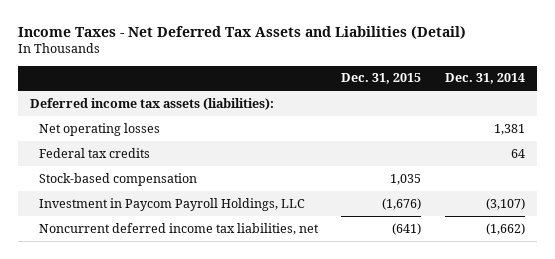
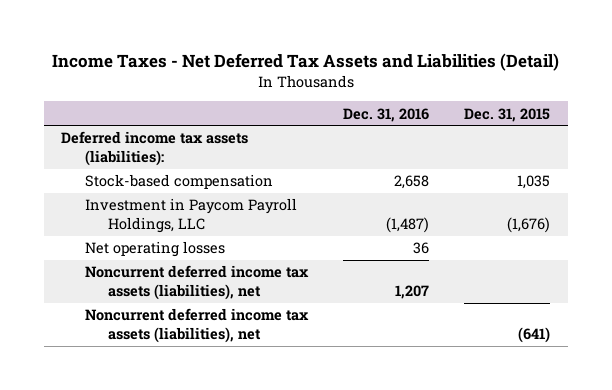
[445,73,526,85] Dec. 31, 2014 -> none
none -> [343,107,430,122] Dec. 31, 2016
[38,147,150,158] Federal tax credits -> none
[38,122,160,136] Net operating losses -> [84,241,225,258] Net operating losses
none -> [84,265,309,301] Noncurrent deferred income tax assets (liabilities), net
[38,222,319,235] Noncurrent deferred income tax liabilities, net -> [84,308,309,344] Noncurrent deferred income tax assets (liabilities), net

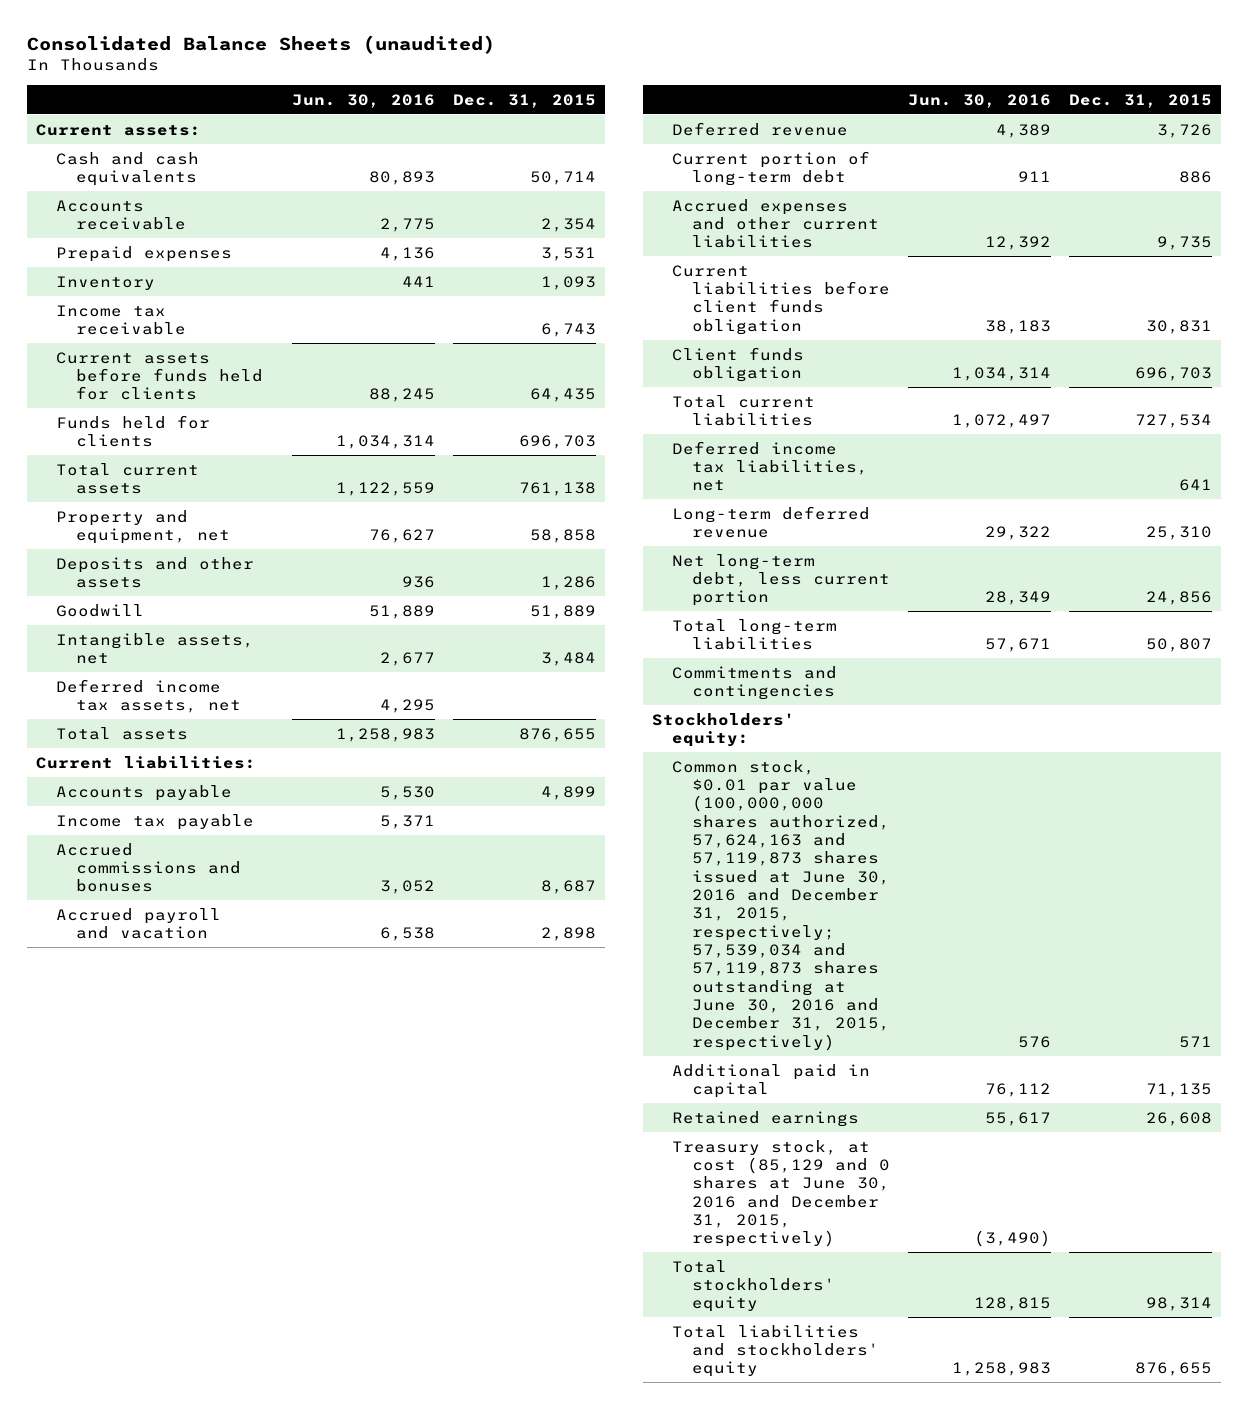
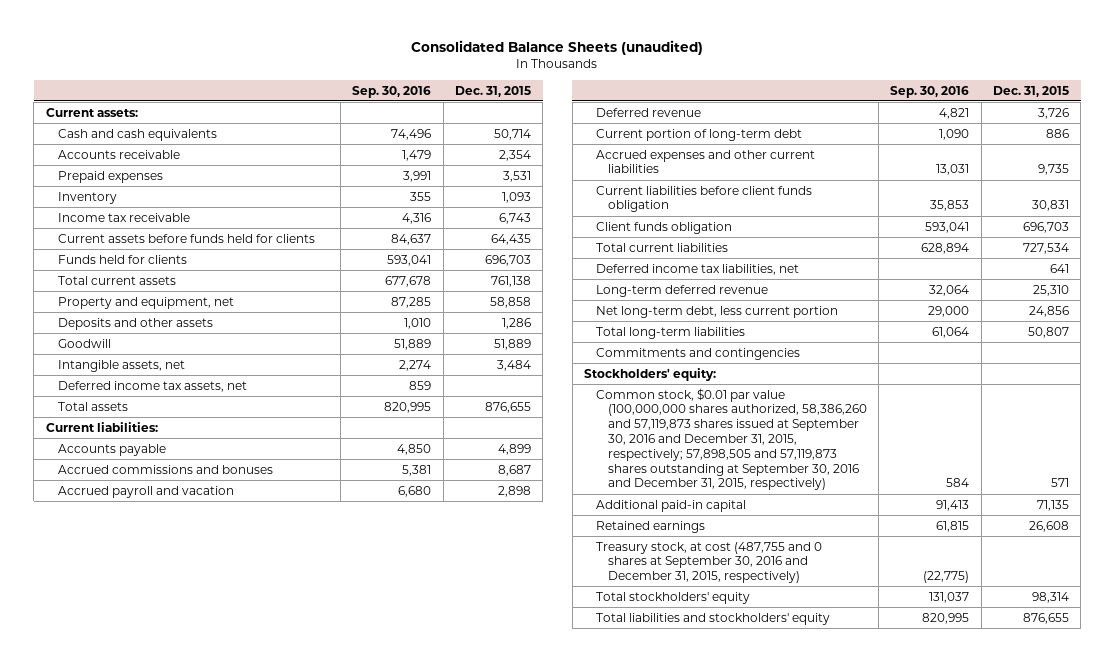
[292,93,436,108] Jun. 30, 2016 -> none
none -> [352,85,432,98] Sep. 30, 2016
[55,813,254,830] Income tax payable -> none
[671,759,891,1051] Common stock, $0.01 par value (100,000,000 shares authorized, 57,624,163 and 57,119,873 shares issued at June 30, 2016 and December 31, 2015, respectively; 57,539,034 and 57,119,873 shares outstanding at June 30, 2016 and December 31, 2015, respectively) -> [595,387,867,491] Common stock, $0.01 par value (100,000,000 shares authorized, 58,386,260 and 57,119,873 shares issued at September 30, 2016 and December 31, 2015, respectively; 57,898,505 and 57,119,873 shares outstanding at September 30, 2016 and December 31, 2015, respectively)
[671,1063,870,1098] Additional paid in capital -> [595,499,746,512] Additional paid-in capital
[671,1139,891,1248] Treasury stock, at cost (85,129 and 0 shares at June 30, 2016 and December 31, 2015, respectively) -> [595,541,822,584] Treasury stock, at cost (487,755 and 0 shares at September 30, 2016 and December 31, 2015, respectively)

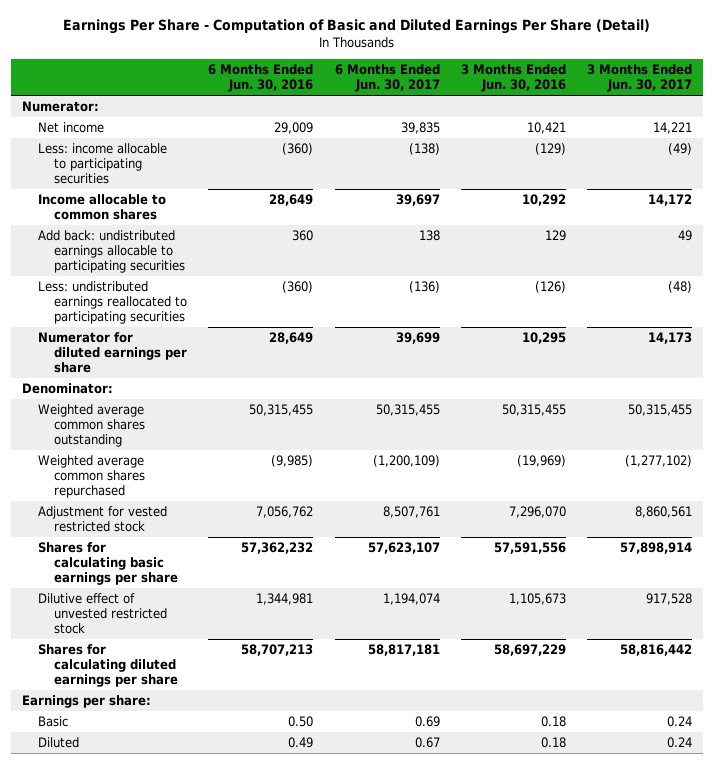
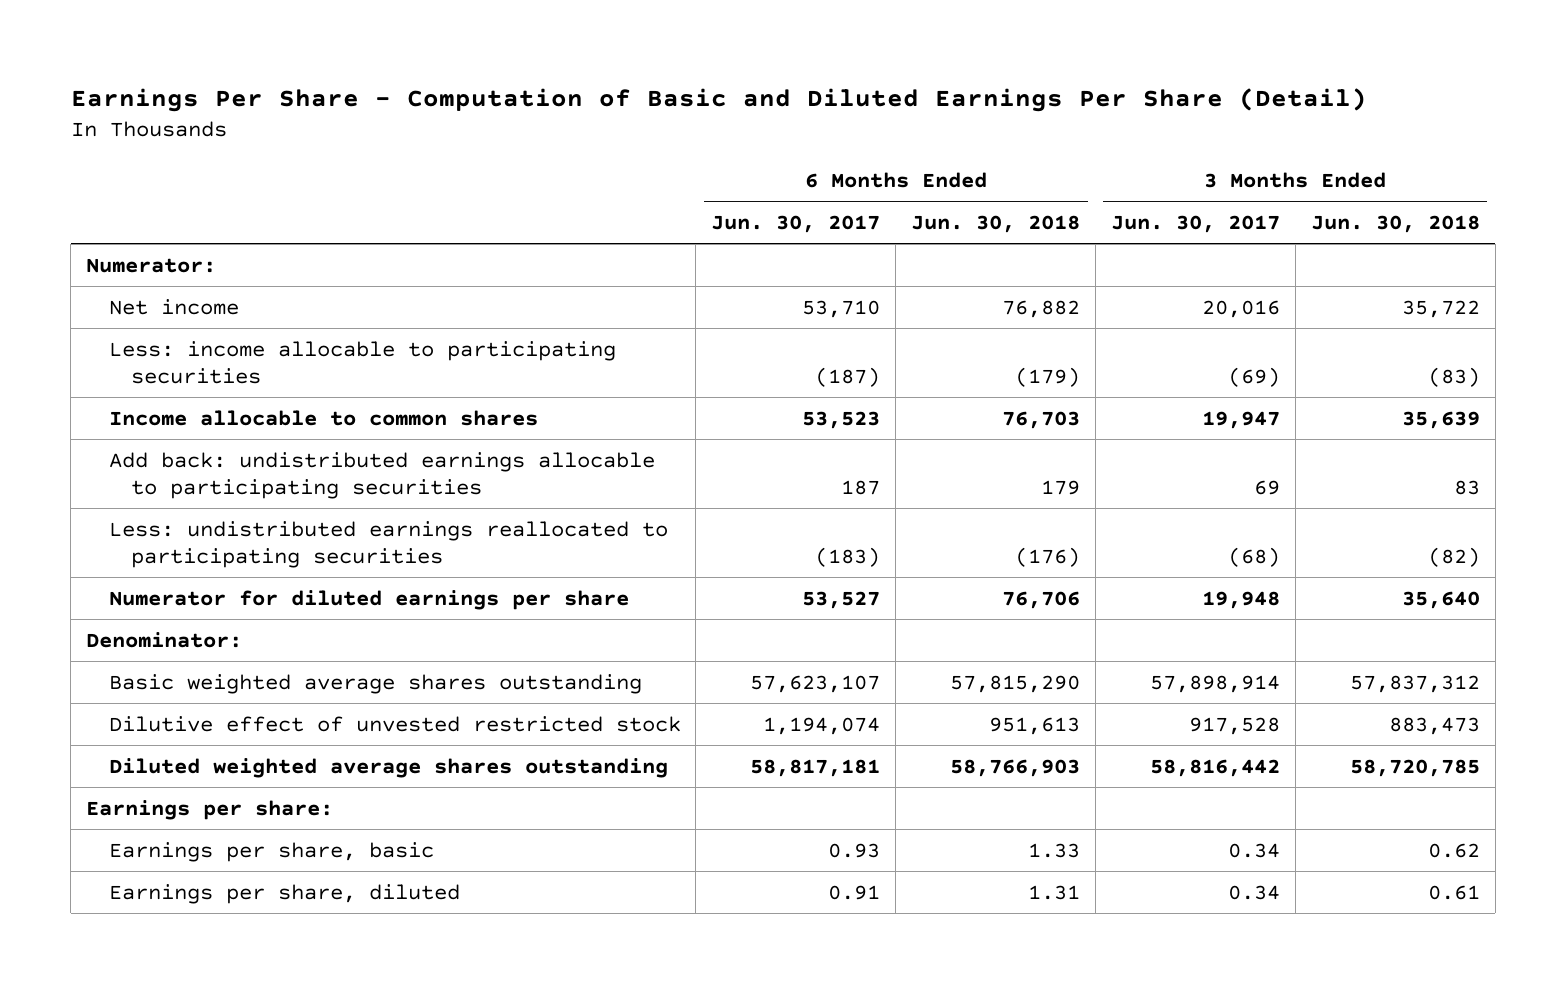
[208,64,314,93] 6 Months Ended Jun. 30, 2016 -> none
[460,64,566,93] 3 Months Ended Jun. 30, 2016 -> none
none -> [911,214,1081,233] Jun. 30, 2018
none -> [1310,214,1480,233] Jun. 30, 2018
[400,121,440,134] 39,835 -> [802,299,881,318] 53,710
[653,121,693,134] 14,221 -> [1201,299,1280,318] 20,016
[408,142,440,155] (138) -> [815,366,881,387] (187)
[668,142,693,155] (49) -> [1227,366,1280,387] (69)
[395,193,440,206] 39,697 -> [802,410,881,429] 53,523
[648,193,693,206] 14,172 -> [1201,410,1280,429] 19,947
[418,229,440,241] 138 -> [841,479,881,495] 187
[678,229,693,241] 49 -> [1253,479,1280,495] 69
[408,280,440,293] (136) -> [815,546,881,567] (183)
[668,280,693,293] (48) -> [1227,546,1280,567] (68)
[395,331,440,344] 39,699 -> [802,590,881,609] 53,527
[648,331,693,344] 14,173 -> [1201,590,1280,609] 19,948
[37,403,145,448] Weighted average common shares outstanding -> none
[37,454,145,499] Weighted average common shares repurchased -> none
[37,505,167,533] Adjustment for vested restricted stock -> none
[37,541,178,586] Shares for calculating basic earnings per share -> [108,673,642,694] Basic weighted average shares outstanding
[37,643,178,688] Shares for calculating diluted earnings per share -> [108,757,668,778] Diluted weighted average shares outstanding
[37,715,68,727] Basic -> [108,841,434,862] Earnings per share, basic
[414,715,440,727] 0.69 -> [828,842,881,858] 0.93
[667,715,693,727] 0.24 -> [1227,842,1280,858] 0.34
[37,736,79,748] Diluted -> [108,883,460,904] Earnings per share, diluted
[414,736,440,748] 0.67 -> [828,884,881,900] 0.91
[667,736,693,748] 0.24 -> [1227,884,1280,900] 0.34

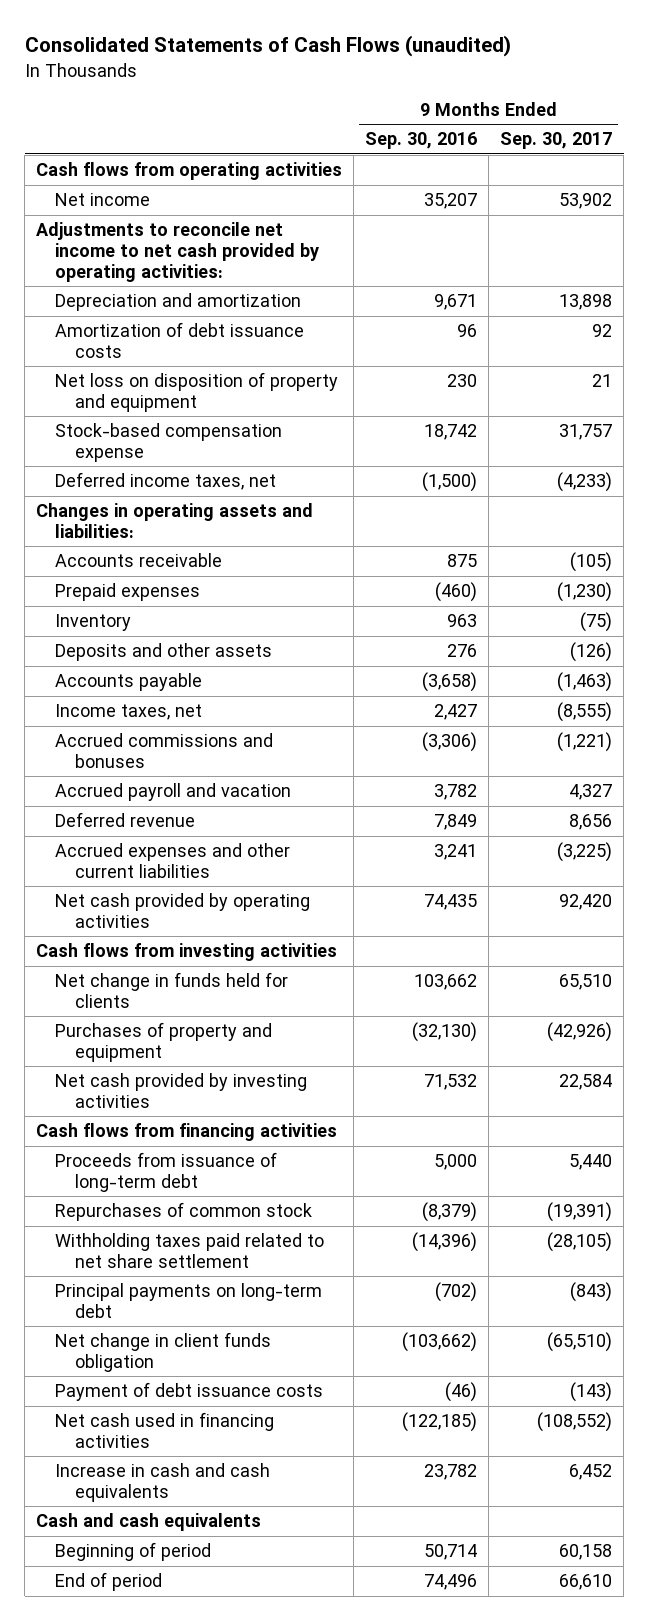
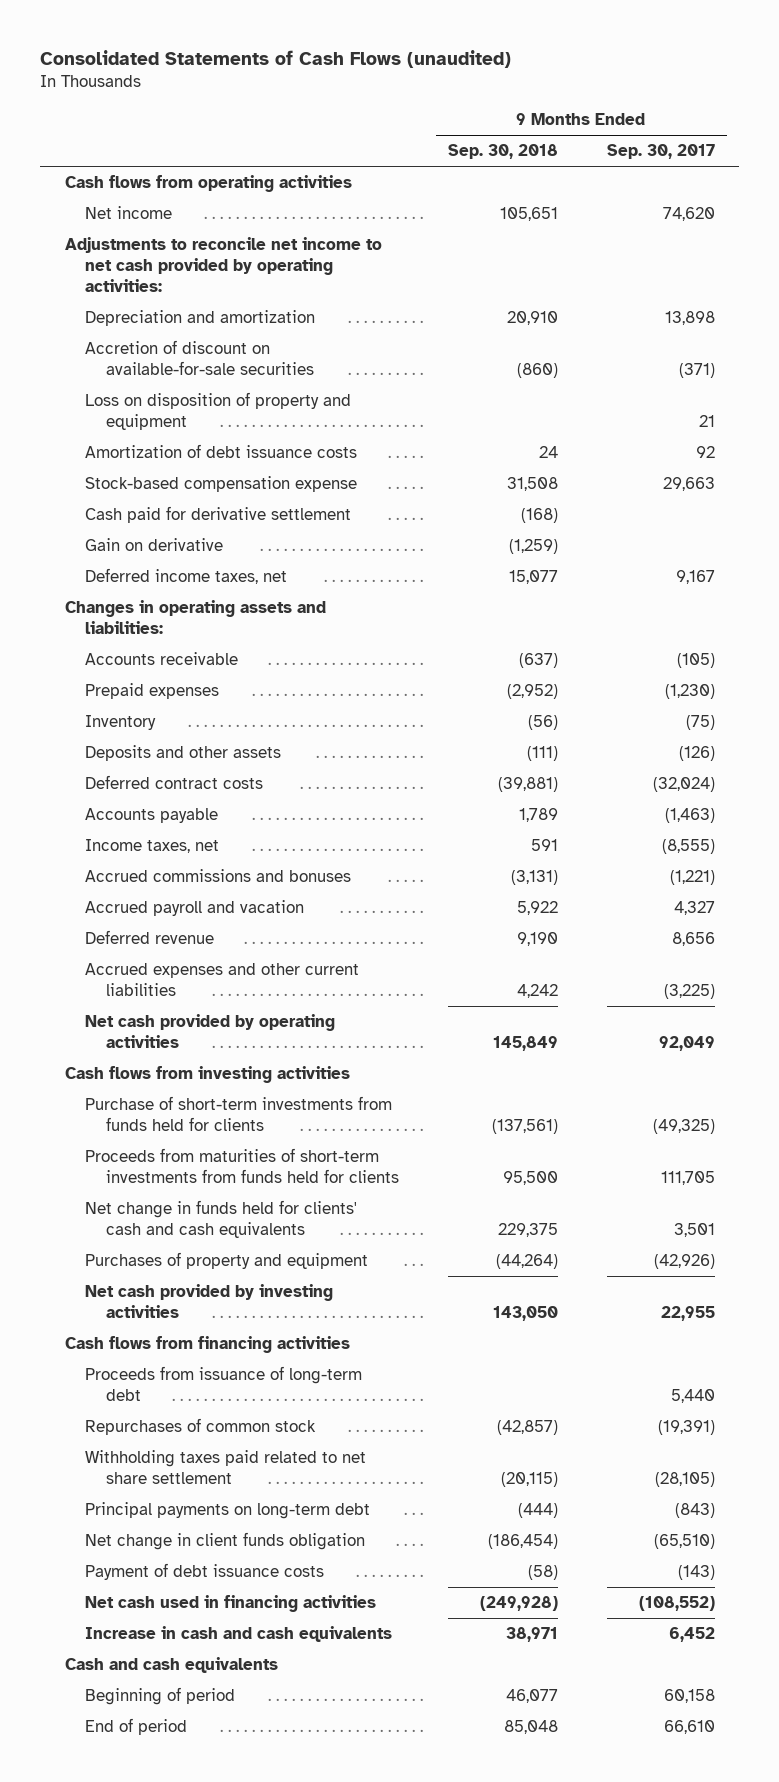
[365,132,478,150] Sep. 30, 2016 -> none
none -> [447,144,558,160] Sep. 30, 2018
[559,193,613,210] 53,902 -> [662,207,715,222] 74,620
none -> [85,340,314,376] Accretion of discount on available-for-sale securities
none -> [85,392,352,431] Loss on disposition of property and equipment
[55,372,339,413] Net loss on disposition of property and equipment -> none
[559,424,613,441] 31,757 -> [662,477,715,492] 29,663
none -> [85,506,352,524] Cash paid for derivative settlement
none -> [85,538,224,552] Gain on derivative
[557,472,613,493] (4,233) -> [675,570,715,585] 9,167
none -> [85,775,264,790] Deferred contract costs
[559,894,613,911] 92,420 -> [658,1036,715,1052] 92,049
none -> [85,1096,393,1132] Purchase of short-term investments from funds held for clients
none -> [85,1148,399,1184] Proceeds from maturities of short-term investments from funds held for clients
[55,972,289,1009] Net change in funds held for clients -> [85,1200,358,1239] Net change in funds held for clients' cash and cash equivalents
[559,974,613,991] 65,510 -> [673,1223,715,1238] 3,501
[559,1074,613,1091] 22,584 -> [660,1306,715,1322] 22,955

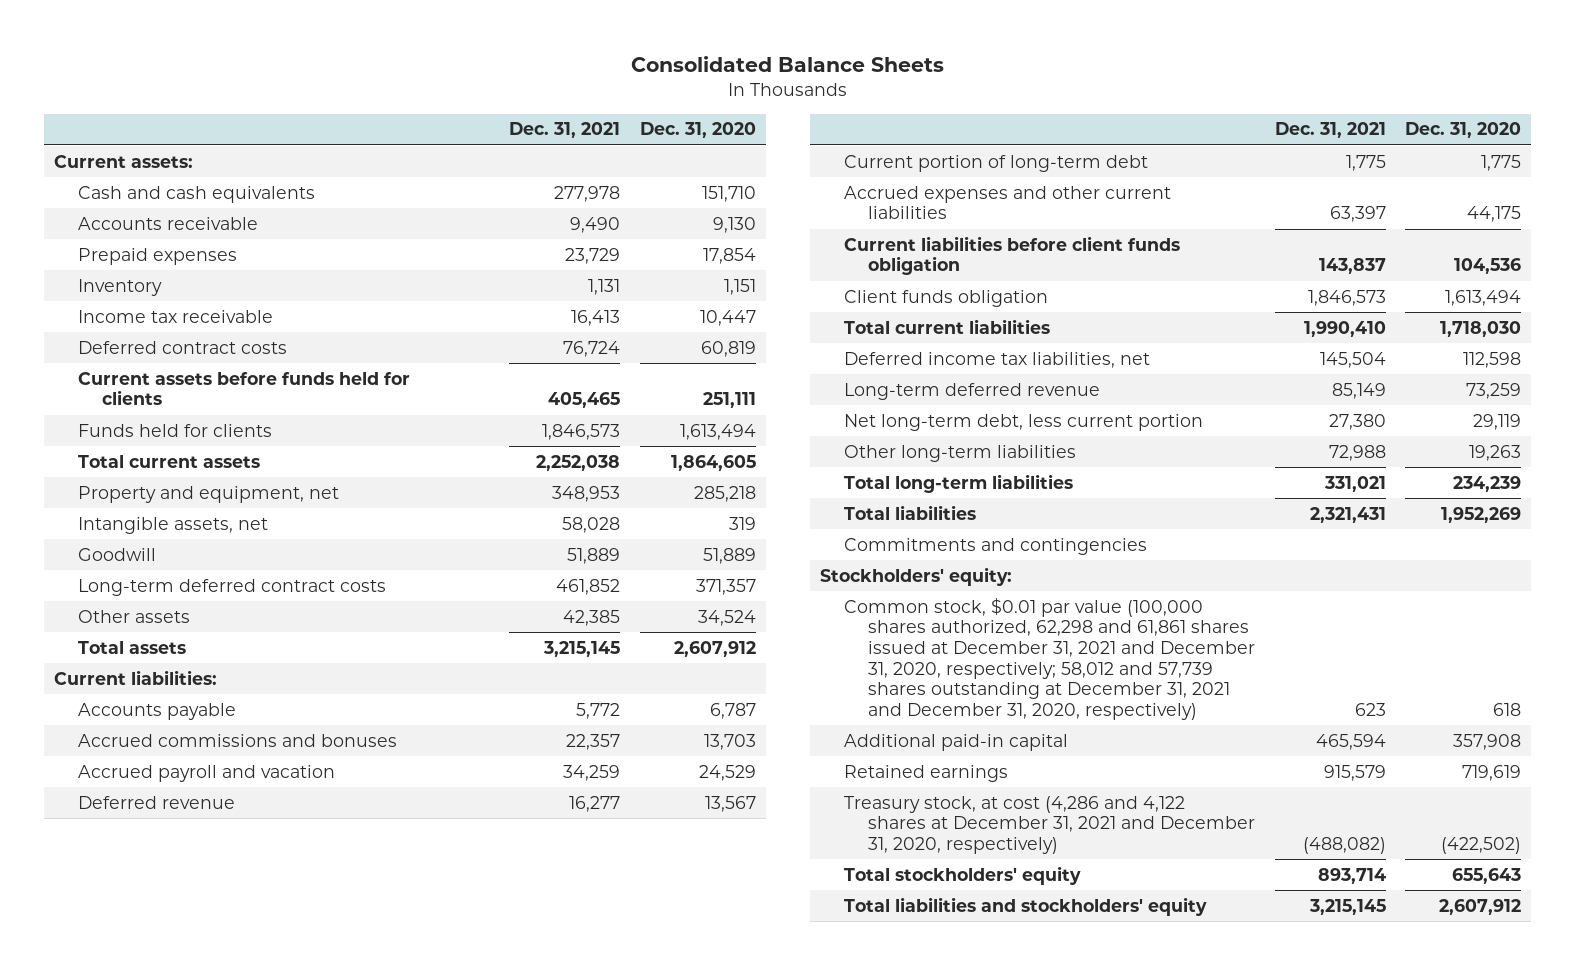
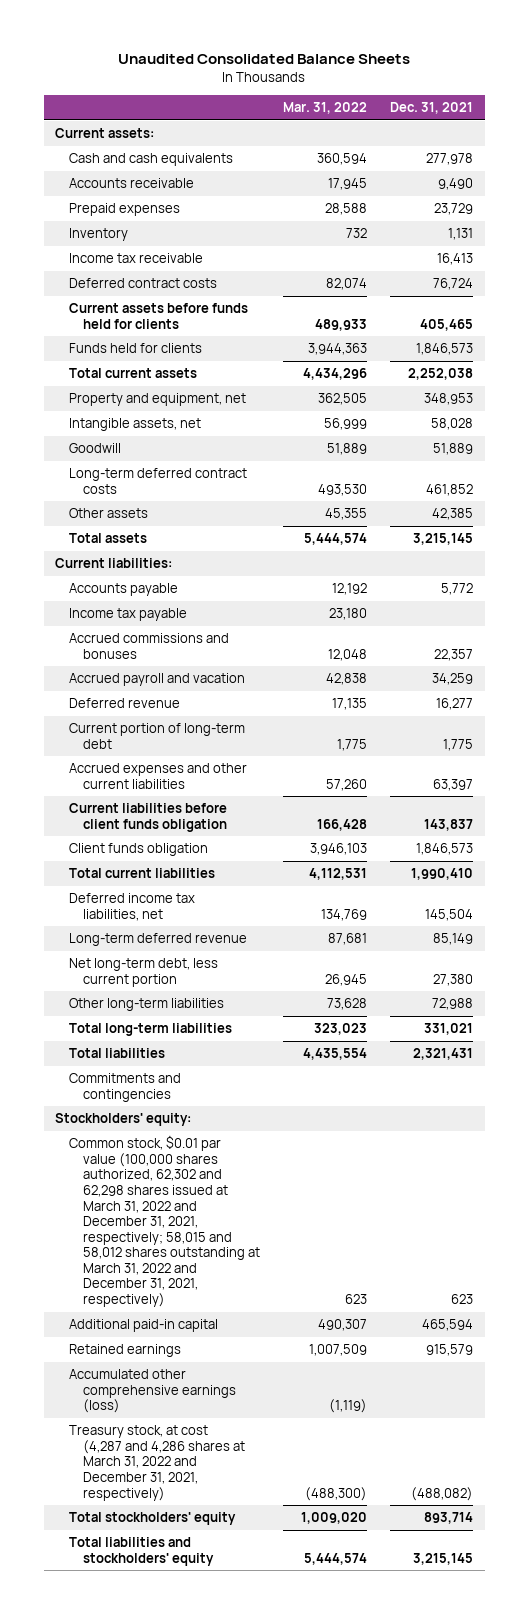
[630,55,944,72] Consolidated Balance Sheets -> [118,54,411,65] Unaudited Consolidated Balance Sheets
[639,122,756,139] Dec. 31, 2020 -> none
none -> [282,102,367,115] Mar. 31, 2022
none -> [69,608,188,622] Income tax payable
[843,597,1256,720] Common stock, $0.01 par value (100,000 shares authorized, 62,298 and 61,861 shares issued at December 31, 2021 and December 31, 2020, respectively; 58,012 and 57,739 shares outstanding at December 31, 2021 and December 31, 2020, respectively) -> [69,1135,260,1307] Common stock, $0.01 par value (100,000 shares authorized, 62,302 and 62,298 shares issued at March 31, 2022 and December 31, 2021, respectively; 58,015 and 58,012 shares outstanding at March 31, 2022 and December 31, 2021, respectively)
none -> [69,1369,236,1414] Accumulated other comprehensive earnings (loss)
[843,795,1256,855] Treasury stock, at cost (4,286 and 4,122 shares at December 31, 2021 and December 31, 2020, respectively) -> [69,1425,245,1501] Treasury stock, at cost (4,287 and 4,286 shares at March 31, 2022 and December 31, 2021, respectively)

